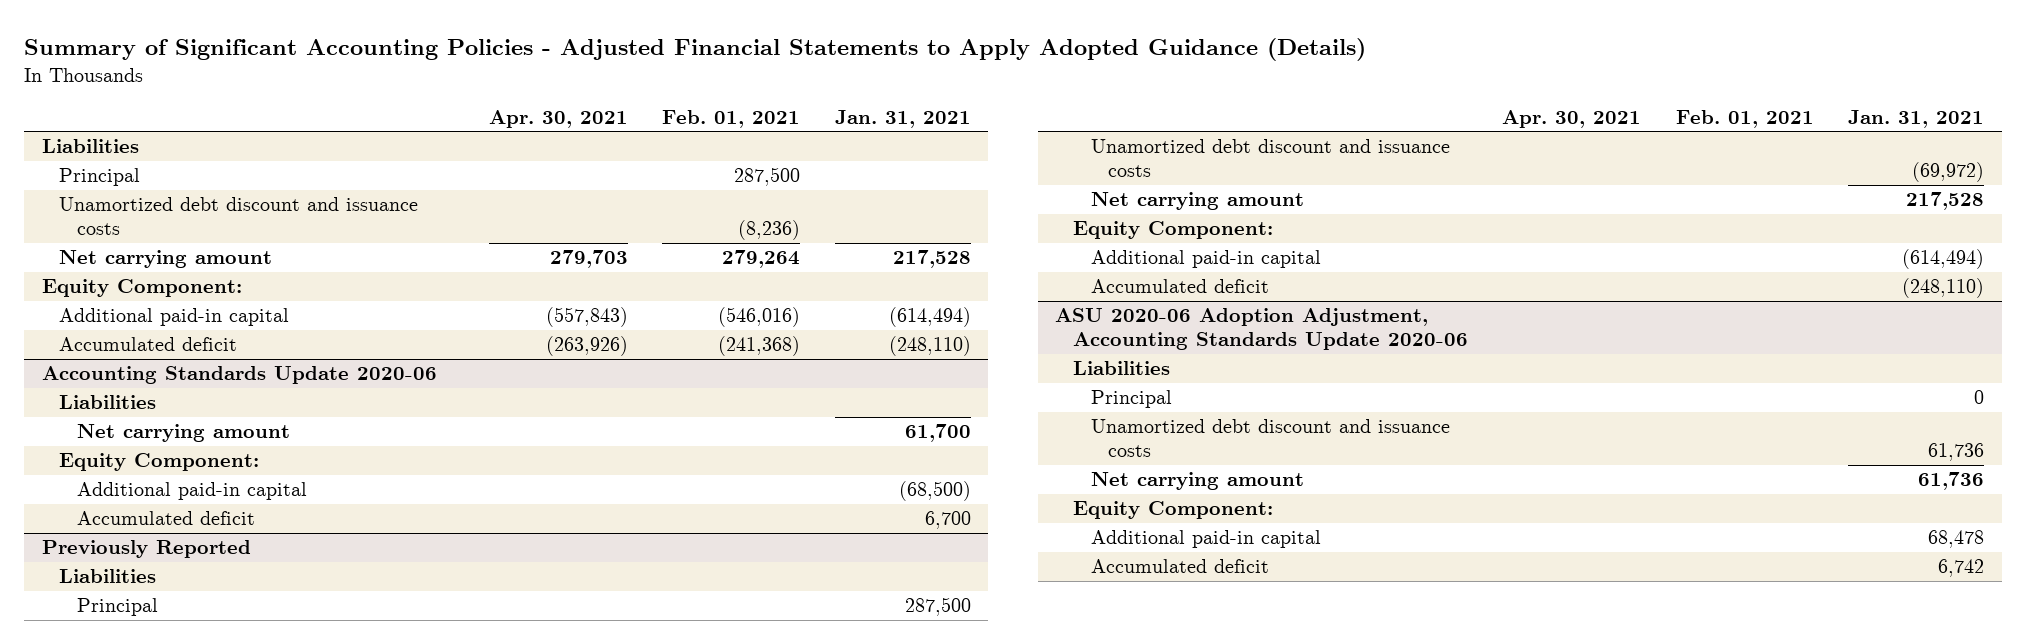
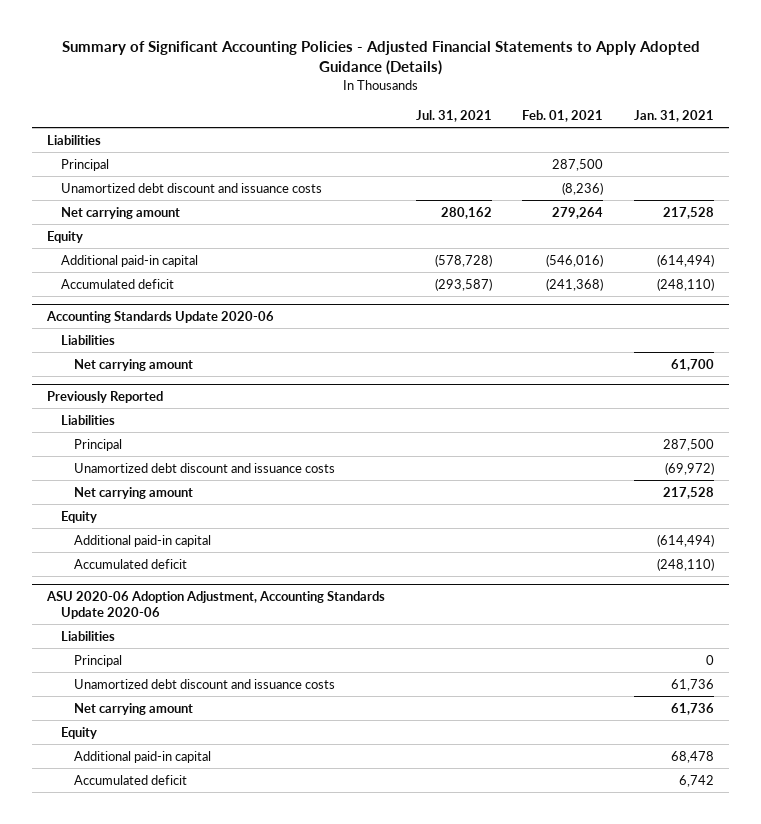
[488,109,628,128] Apr. 30, 2021 -> none
none -> [415,109,492,122] Jul. 31, 2021
[41,279,242,298] Equity Component: -> [47,230,84,243] Equity
[59,453,260,472] Equity Component: -> none
[76,482,307,501] Additional paid-in capital -> none
[76,511,255,526] Accumulated deficit -> none
[1072,221,1273,240] Equity Component: -> [60,510,97,523] Equity
[1072,501,1273,520] Equity Component: -> [60,726,97,739] Equity

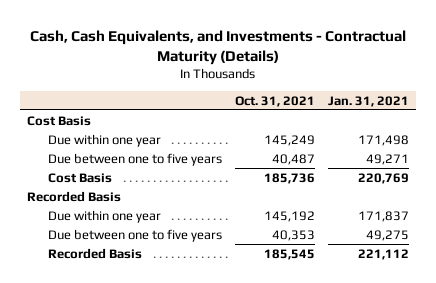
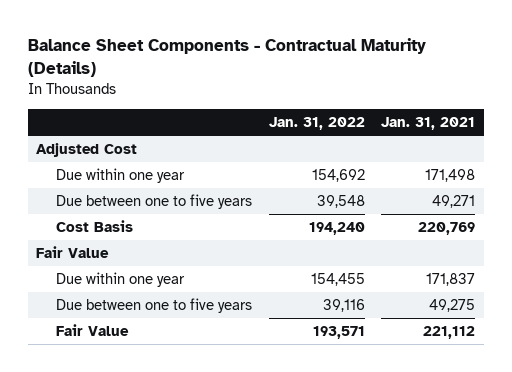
[30,29,407,65] Cash, Cash Equivalents, and Investments - Contractual Maturity (Details) -> [28,38,427,78] Balance Sheet Components - Contractual Maturity (Details)
[234,95,315,107] Oct. 31, 2021 -> none
none -> [268,117,365,131] Jan. 31, 2022
[27,115,92,126] Cost Basis -> [36,143,138,158] Adjusted Cost
[27,190,122,202] Recorded Basis -> [36,246,110,259] Fair Value
[47,247,142,259] Recorded Basis -> [55,324,129,337] Fair Value

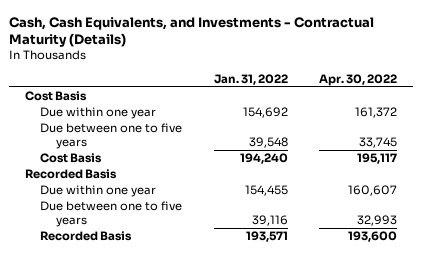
[28,38,427,78] Balance Sheet Components - Contractual Maturity (Details) -> [9,16,375,47] Cash, Cash Equivalents, and Investments - Contractual Maturity (Details)
[381,117,476,131] Jan. 31, 2021 -> none
none -> [318,73,397,86] Apr. 30, 2022
[36,143,138,158] Adjusted Cost -> [24,91,87,102] Cost Basis
[36,246,110,259] Fair Value -> [24,169,117,180] Recorded Basis
[55,324,129,337] Fair Value -> [40,231,133,242] Recorded Basis

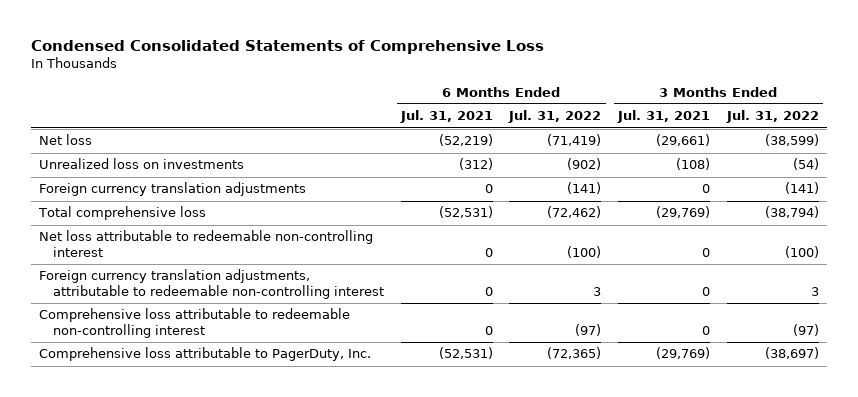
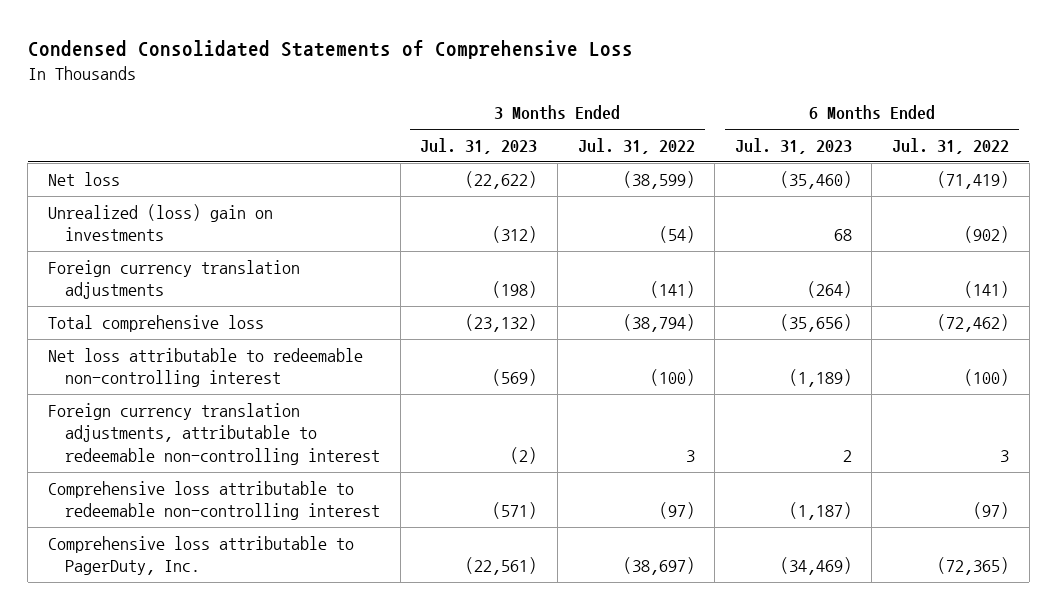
[399,110,493,124] Jul. 31, 2021 -> none
[617,110,711,124] Jul. 31, 2021 -> none
none -> [420,138,538,155] Jul. 31, 2023
none -> [734,138,852,155] Jul. 31, 2023
[39,158,245,170] Unrealized loss on investments -> [47,203,273,242] Unrealized (loss) gain on investments

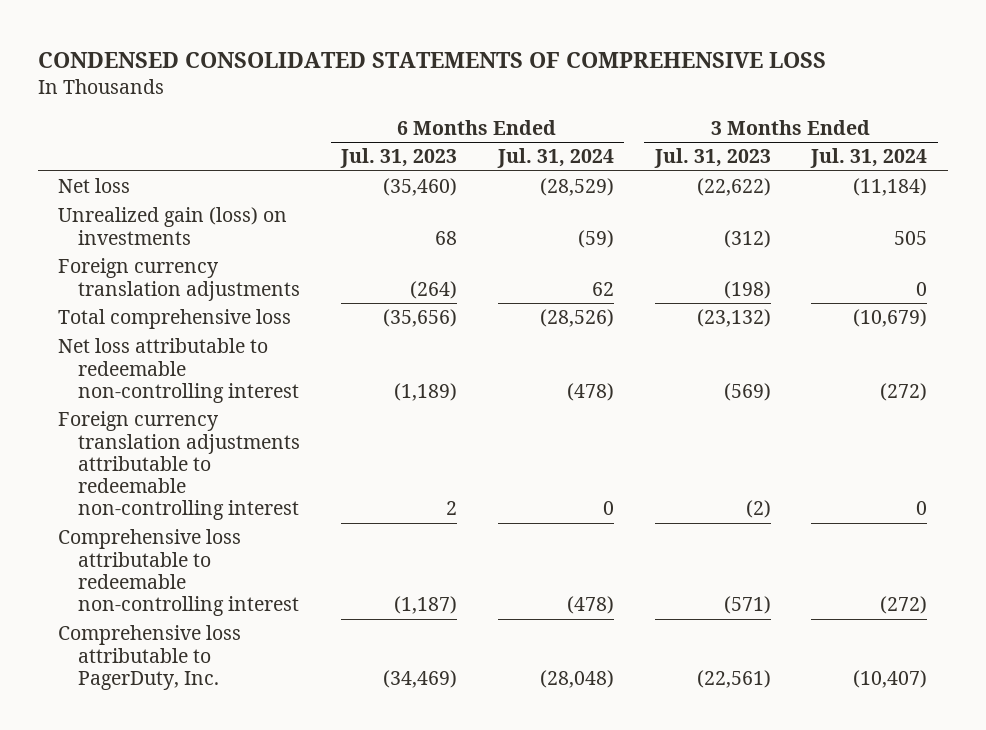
[27,40,633,60] Condensed Consolidated Statements of Comprehensive Loss -> [38,51,827,68] CONDENSED CONSOLIDATED STATEMENTS OF COMPREHENSIVE LOSS
[577,138,695,155] Jul. 31, 2022 -> none
[891,138,1009,155] Jul. 31, 2022 -> none
none -> [496,148,614,169] Jul. 31, 2024
none -> [810,148,928,169] Jul. 31, 2024
[47,203,273,242] Unrealized (loss) gain on investments -> [58,207,288,245] Unrealized gain (loss) on investments
[47,402,381,466] Foreign currency translation adjustments, attributable to redeemable non-controlling interest -> [58,411,301,521] Foreign currency translation adjustments attributable to redeemable non-controlling interest

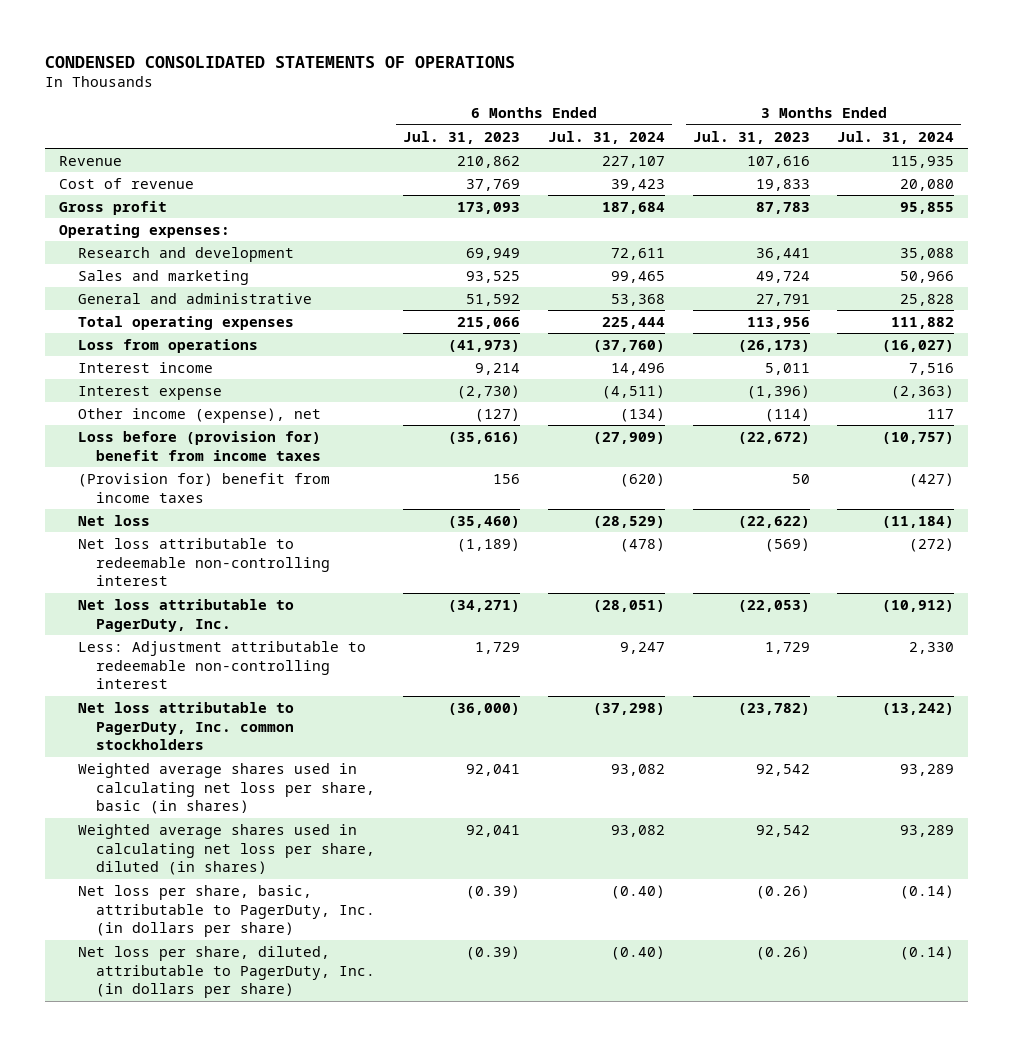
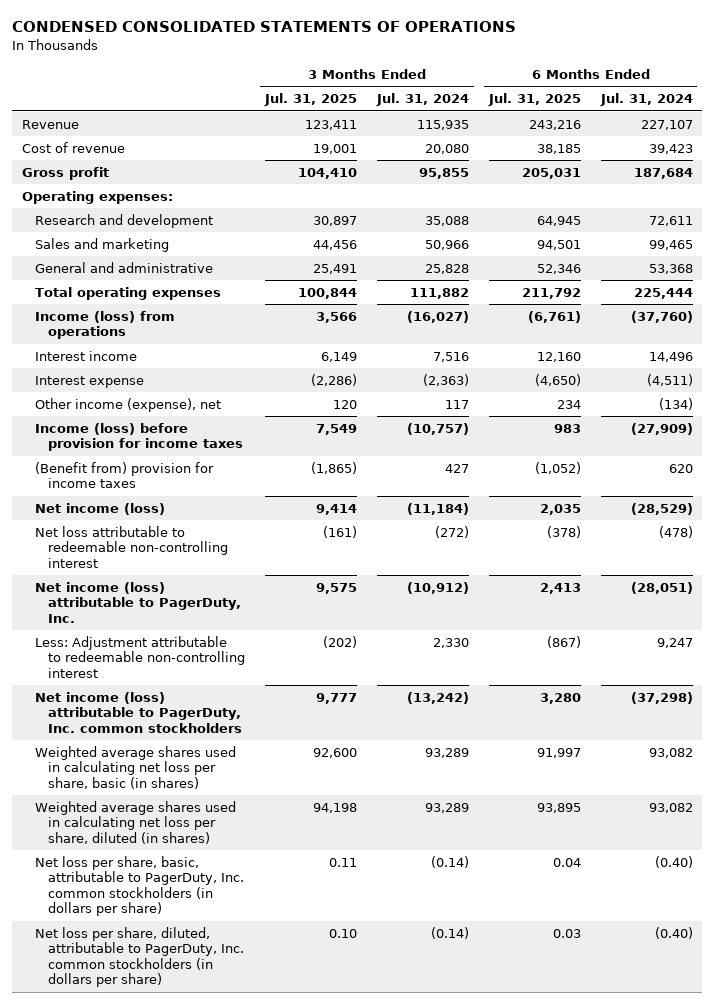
[402,130,520,144] Jul. 31, 2023 -> none
[692,130,810,144] Jul. 31, 2023 -> none
none -> [263,93,357,107] Jul. 31, 2025
none -> [487,93,581,107] Jul. 31, 2025
[77,338,258,353] Loss from operations -> [34,310,175,340] Income (loss) from operations
[77,430,322,461] Loss before (provision for) benefit from income taxes -> [34,422,244,452] Income (loss) before provision for income taxes
[77,472,330,503] (Provision for) benefit from income taxes -> [34,461,214,489] (Benefit from) provision for income taxes
[619,472,665,487] (620) -> [668,463,693,473] 620
[909,472,955,487] (427) -> [444,463,469,473] 427
[77,514,150,526] Net loss -> [34,502,165,515] Net income (loss)
[77,598,294,632] Net loss attributable to PagerDuty, Inc. -> [34,581,242,623] Net income (loss) attributable to PagerDuty, Inc.
[77,701,295,751] Net loss attributable to PagerDuty, Inc. common stockholders -> [34,691,243,733] Net income (loss) attributable to PagerDuty, Inc. common stockholders
[77,884,376,938] Net loss per share, basic, attributable to PagerDuty, Inc. (in dollars per share) -> [34,855,245,917] Net loss per share, basic, attributable to PagerDuty, Inc. common stockholders (in dollars per share)
[77,945,376,999] Net loss per share, diluted, attributable to PagerDuty, Inc. (in dollars per share) -> [34,926,245,988] Net loss per share, diluted, attributable to PagerDuty, Inc. common stockholders (in dollars per share)

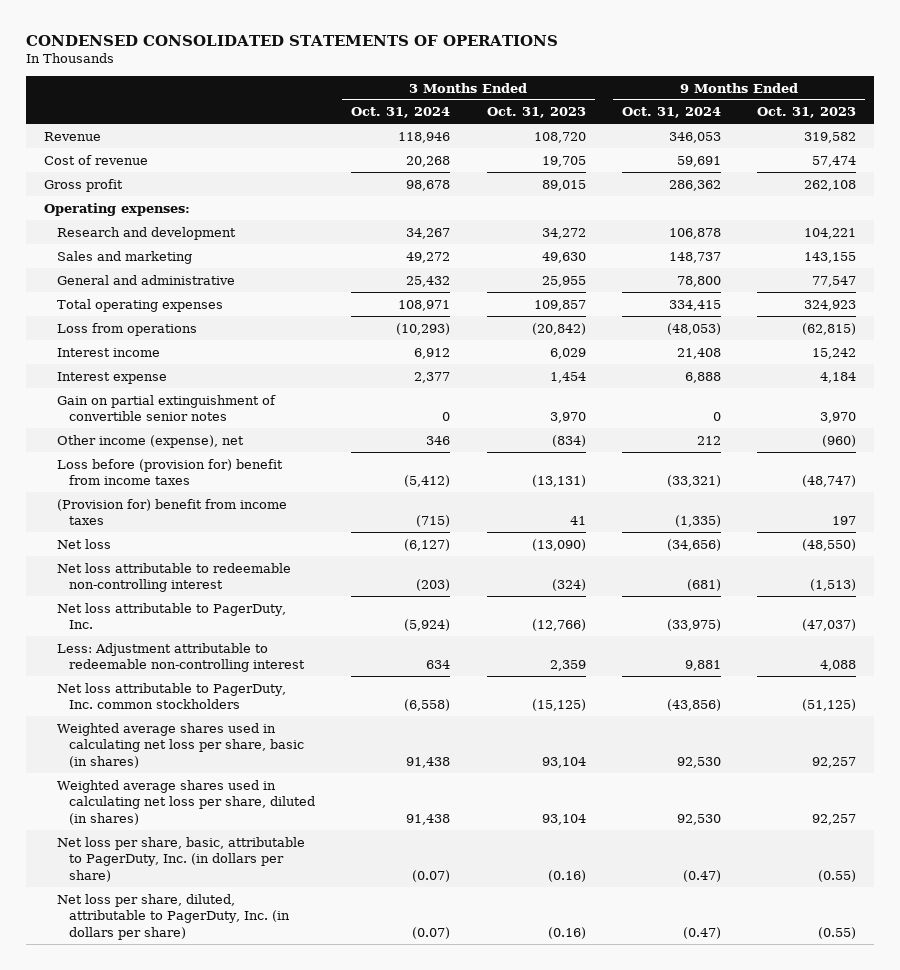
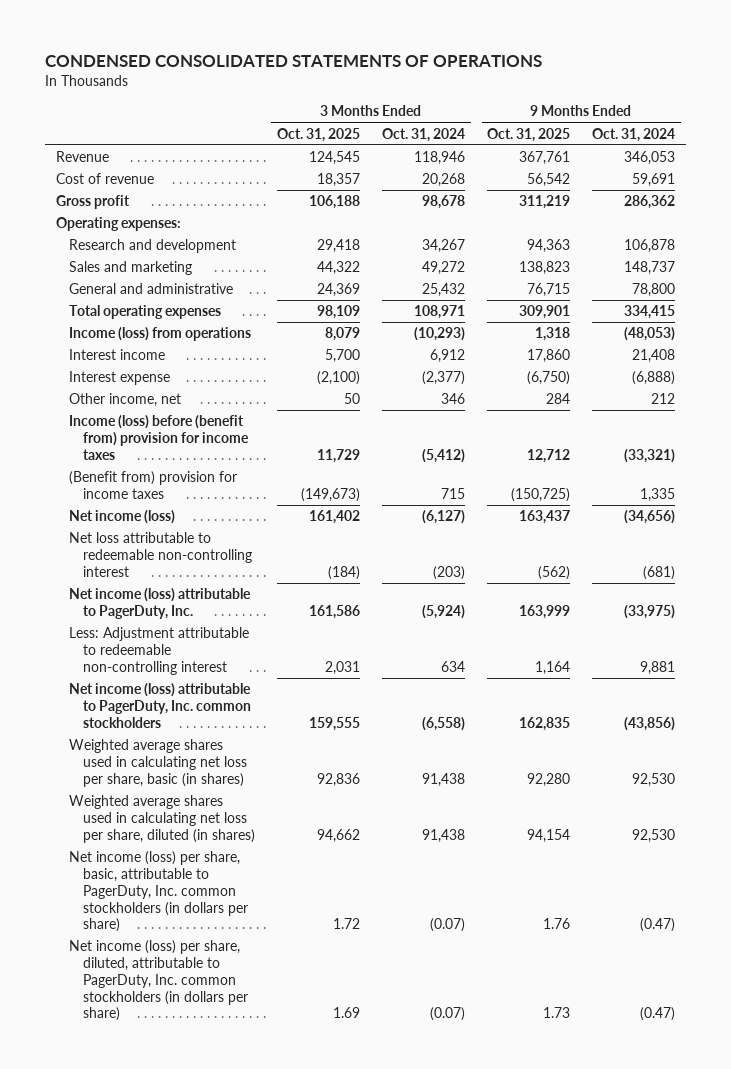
[486,107,586,119] Oct. 31, 2023 -> none
[756,107,856,119] Oct. 31, 2023 -> none
none -> [276,127,360,142] Oct. 31, 2025
none -> [487,127,571,142] Oct. 31, 2025
[56,322,197,336] Loss from operations -> [69,327,252,342] Income (loss) from operations
[56,394,276,422] Gain on partial extinguishment of convertible senior notes -> none
[414,371,451,383] 2,377 -> [422,371,466,386] (2,377)
[684,371,721,383] 6,888 -> [632,371,676,386] (6,888)
[56,434,244,448] Other income (expense), net -> [69,393,182,408] Other income, net
[56,458,283,486] Loss before (provision for) benefit from income taxes -> [69,415,249,460] Income (loss) before (benefit from) provision for income taxes
[56,498,287,526] (Provision for) benefit from income taxes -> [69,471,238,500] (Benefit from) provision for income taxes
[416,515,451,528] (715) -> [441,488,466,500] 715
[674,515,721,528] (1,335) -> [640,488,676,503] 1,335
[56,538,111,549] Net loss -> [69,510,176,525] Net income (loss)
[56,602,286,630] Net loss attributable to PagerDuty, Inc. -> [69,588,252,620] Net income (loss) attributable to PagerDuty, Inc.
[56,682,286,710] Net loss attributable to PagerDuty, Inc. common stockholders -> [69,683,252,728] Net income (loss) attributable to PagerDuty, Inc. common stockholders
[56,836,305,882] Net loss per share, basic, attributable to PagerDuty, Inc. (in dollars per share) -> [69,851,248,933] Net income (loss) per share, basic, attributable to PagerDuty, Inc. common stockholders (in dollars per share)
[56,893,291,940] Net loss per share, diluted, attributable to PagerDuty, Inc. (in dollars per share) -> [69,940,248,1022] Net income (loss) per share, diluted, attributable to PagerDuty, Inc. common stockholders (in dollars per share)

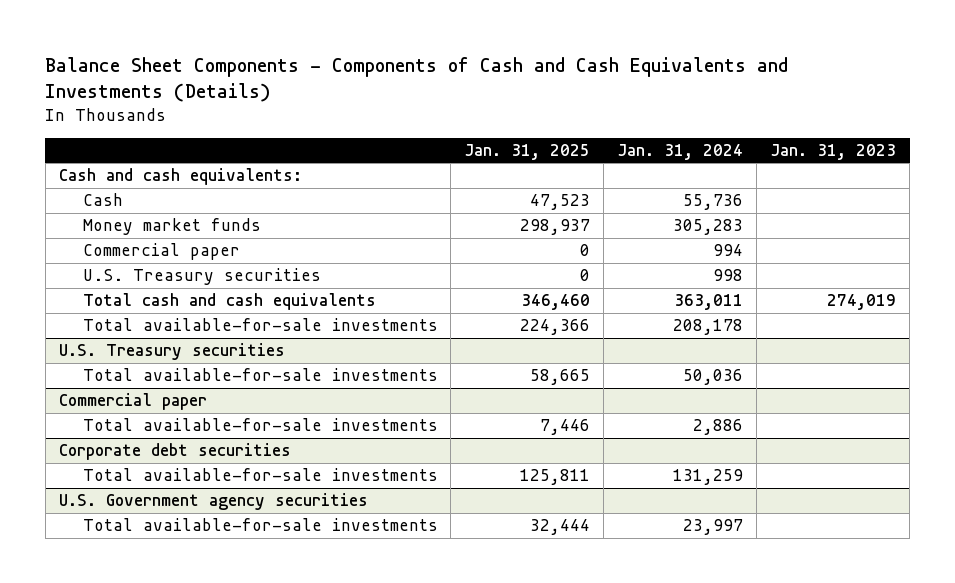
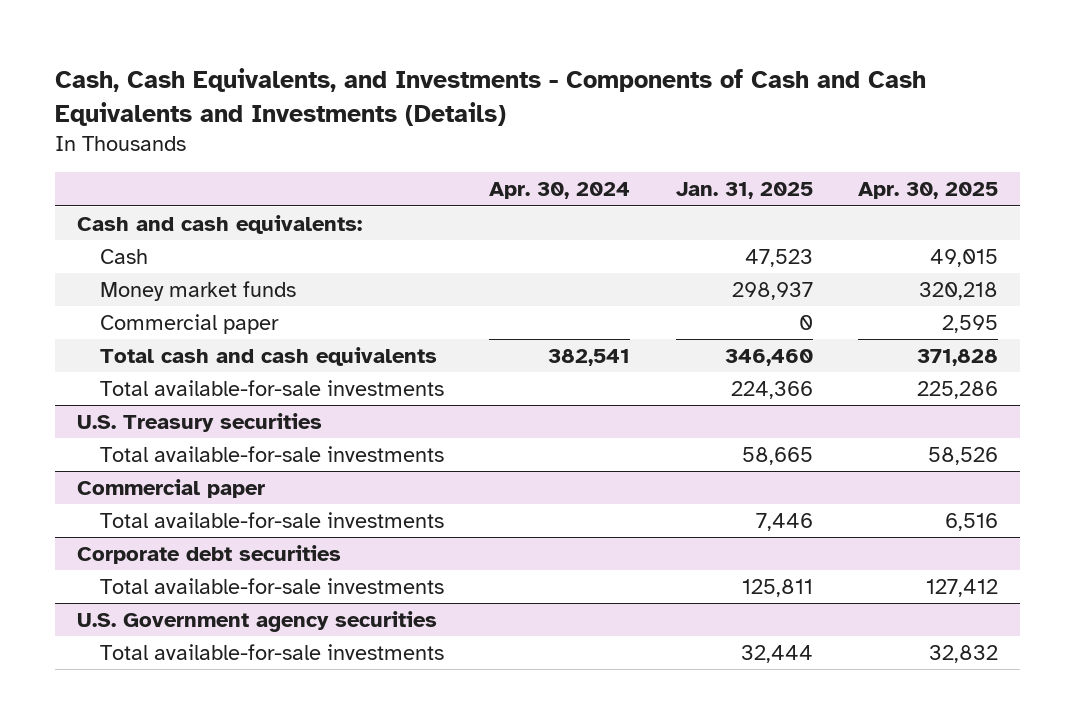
[45,56,789,102] Balance Sheet Components - Components of Cash and Cash Equivalents and Investments (Details) -> [54,68,926,126] Cash, Cash Equivalents, and Investments - Components of Cash and Cash Equivalents and Investments (Details)
[617,144,744,161] Jan. 31, 2024 -> none
[770,144,897,161] Jan. 31, 2023 -> none
none -> [489,182,631,200] Apr. 30, 2024
none -> [857,182,998,200] Apr. 30, 2025
[82,268,321,286] U.S. Treasury securities -> none

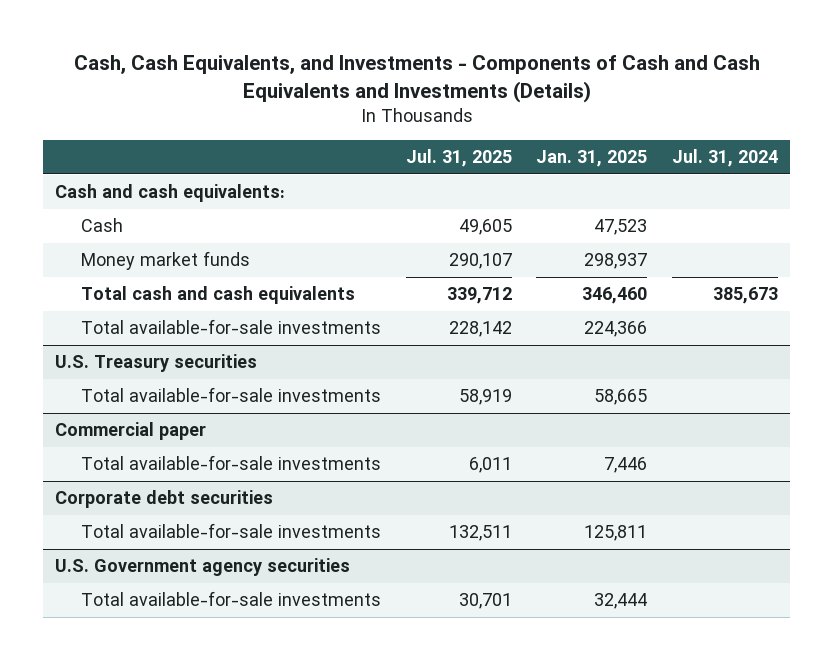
[489,182,631,200] Apr. 30, 2024 -> none
[857,182,998,200] Apr. 30, 2025 -> none
none -> [405,149,512,168] Jul. 31, 2025
none -> [672,149,779,168] Jul. 31, 2024
[100,314,280,335] Commercial paper -> none

